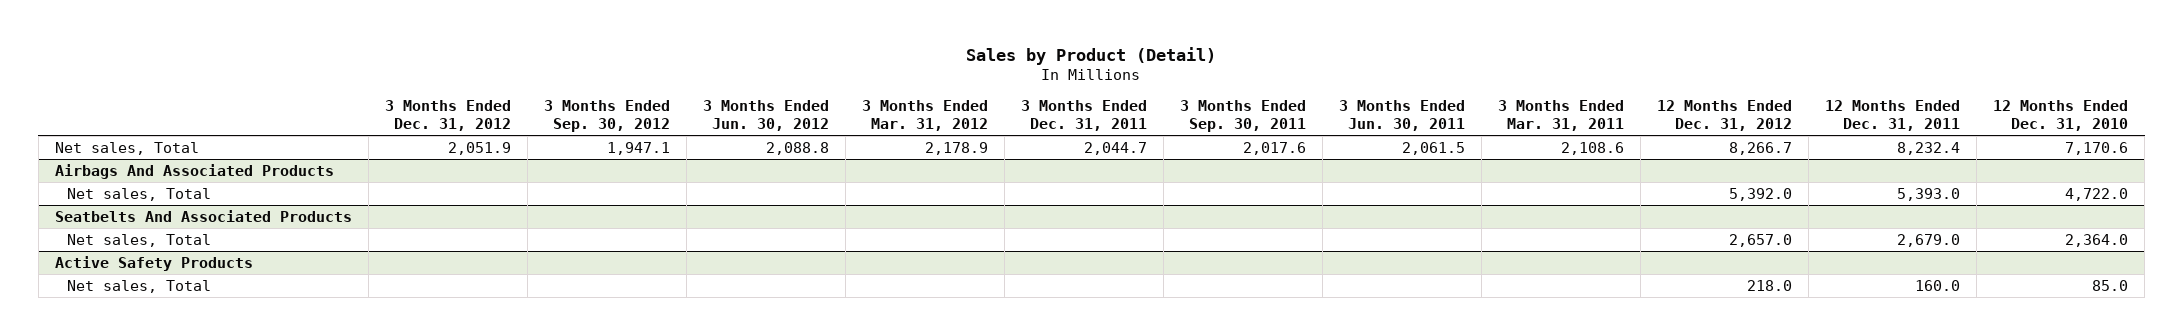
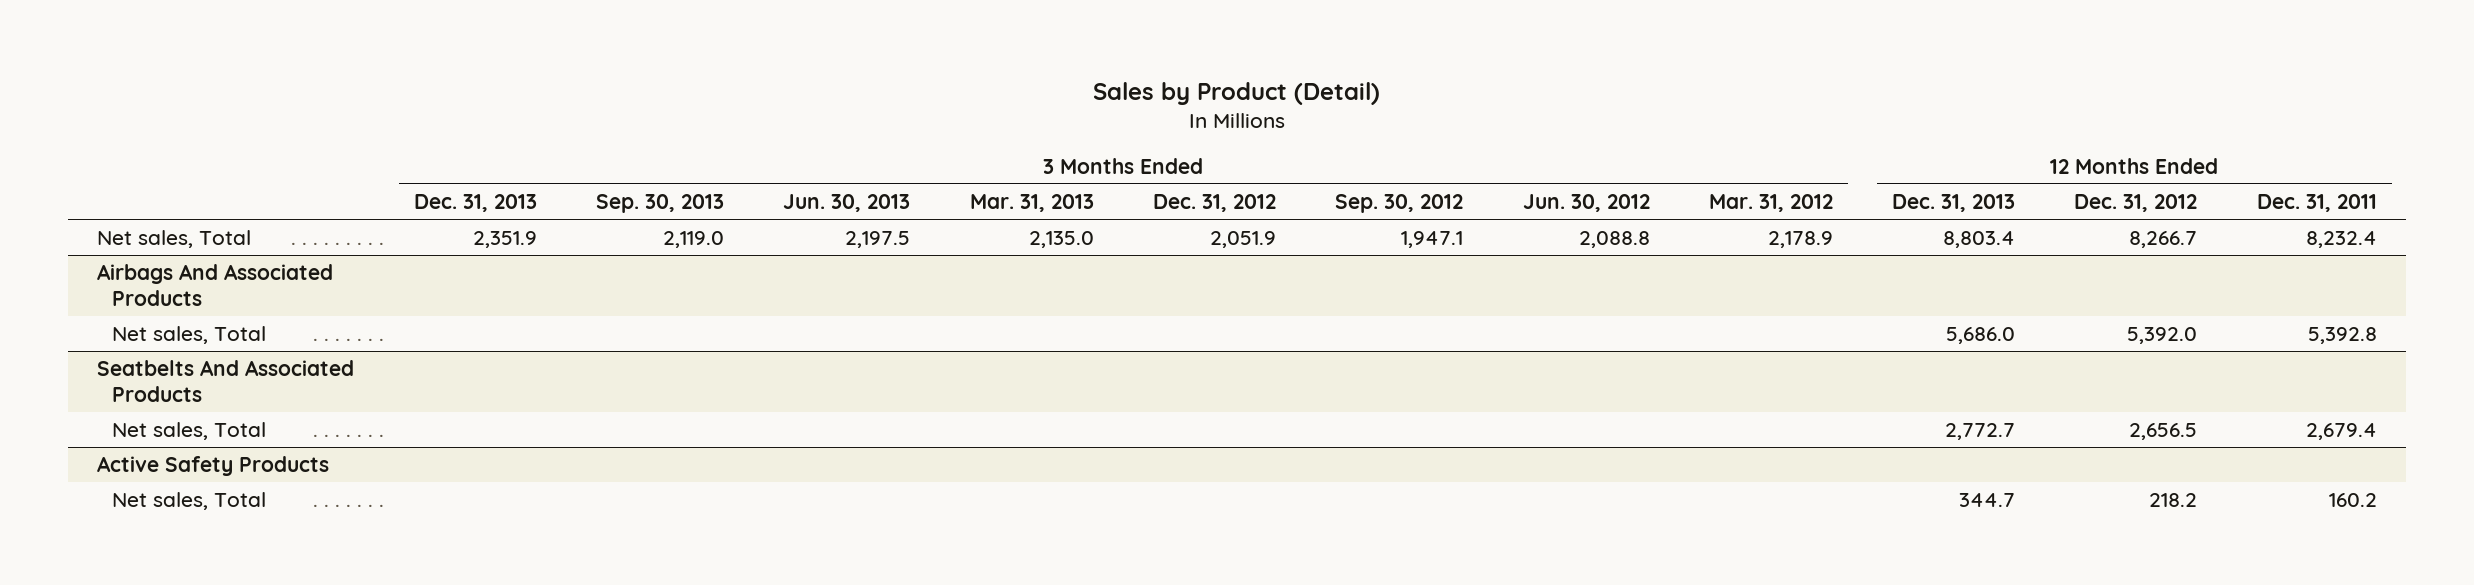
[1020,100,1147,132] 3 Months Ended Dec. 31, 2011 -> none
[1180,100,1307,133] 3 Months Ended Sep. 30, 2011 -> none
[1339,100,1466,132] 3 Months Ended Jun. 30, 2011 -> none
[1498,100,1625,132] 3 Months Ended Mar. 31, 2011 -> none
[1993,100,2129,132] 12 Months Ended Dec. 31, 2010 -> none
none -> [413,193,537,212] Dec. 31, 2013
none -> [595,193,724,213] Sep. 30, 2013
none -> [783,193,911,212] Jun. 30, 2013
none -> [969,193,1094,212] Mar. 31, 2013
none -> [1892,193,2016,212] Dec. 31, 2013
[1897,187,1961,201] 5,393.0 -> [2307,326,2377,344] 5,392.8
[1729,233,1793,247] 2,657.0 -> [2129,422,2198,440] 2,656.5
[1897,233,1961,247] 2,679.0 -> [2305,422,2377,440] 2,679.4
[1747,279,1793,291] 218.0 -> [2149,492,2198,507] 218.2
[1915,279,1961,291] 160.0 -> [2328,492,2377,507] 160.2

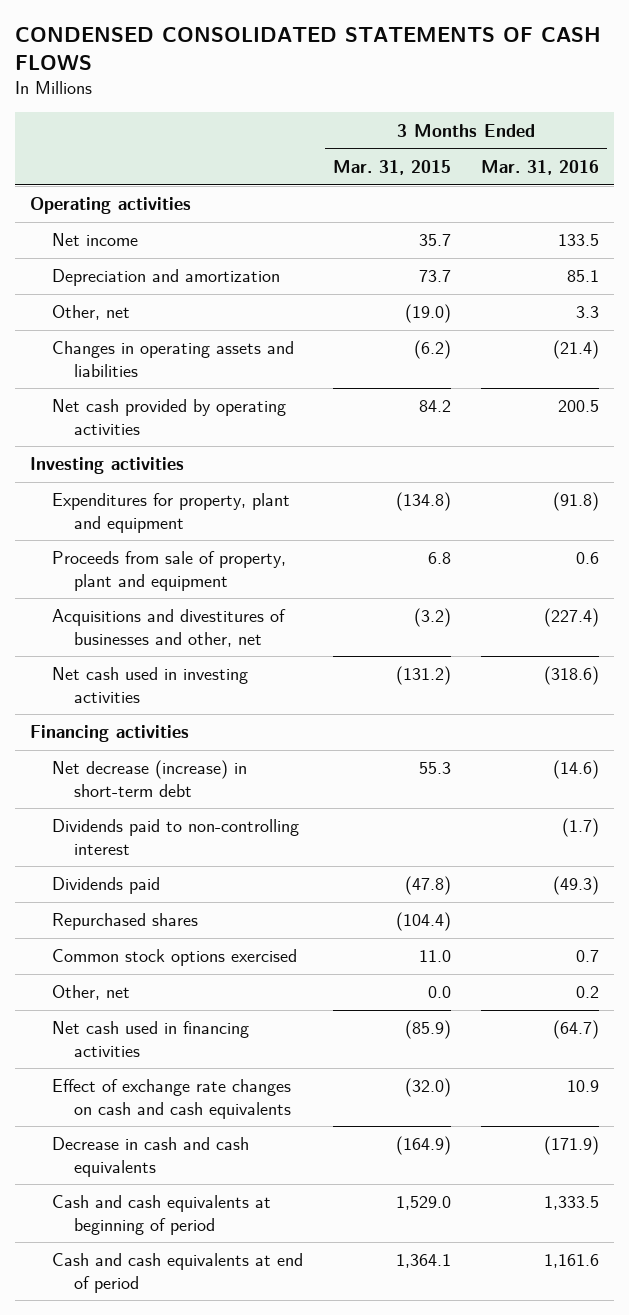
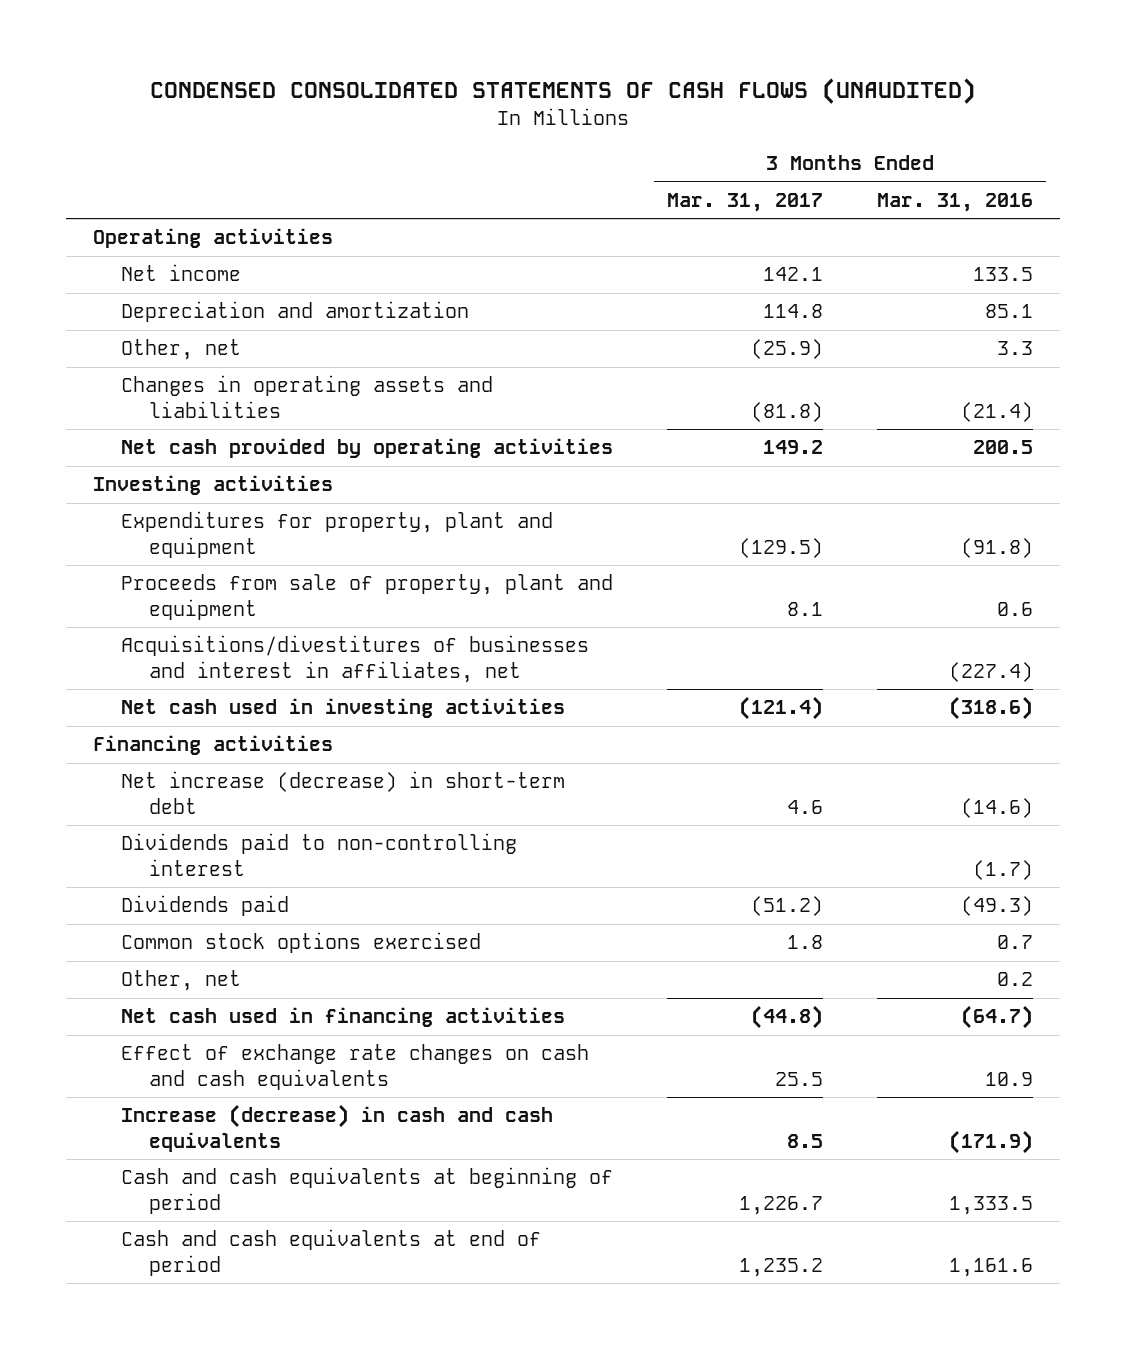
[14,27,601,71] CONDENSED CONSOLIDATED STATEMENTS OF CASH FLOWS -> [150,77,977,104] CONDENSED CONSOLIDATED STATEMENTS OF CASH FLOWS (UNAUDITED)
[332,159,451,175] Mar. 31, 2015 -> none
none -> [666,192,823,212] Mar. 31, 2017
[51,609,286,647] Acquisitions and divestitures of businesses and other, net -> [121,635,590,683] Acquisitions/divestitures of businesses and interest in affiliates, net
[51,760,247,797] Net decrease (increase) in short-term debt -> [121,771,566,814] Net increase (decrease) in short-term debt
[51,913,198,931] Repurchased shares -> none
[51,1137,249,1177] Decrease in cash and cash equivalents -> [121,1104,554,1152] Increase (decrease) in cash and cash equivalents

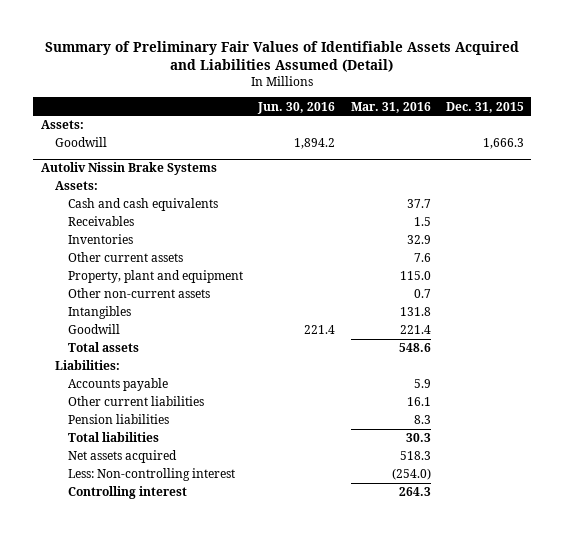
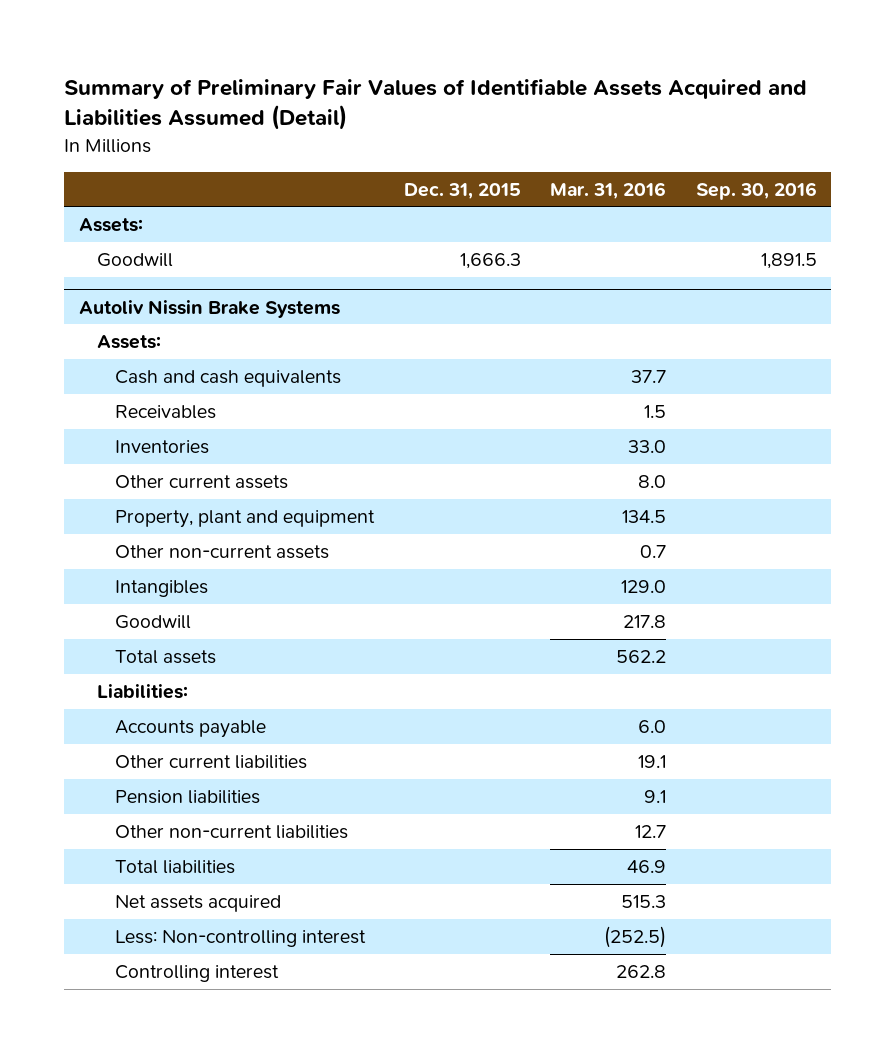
[257,101,336,114] Jun. 30, 2016 -> none
none -> [695,181,817,200] Sep. 30, 2016
[406,235,431,245] 32.9 -> [628,439,667,453] 33.0
[413,253,431,263] 7.6 -> [638,474,667,488] 8.0
[399,271,431,281] 115.0 -> [622,509,667,523] 134.5
[399,307,431,317] 131.8 -> [621,579,667,593] 129.0
[399,325,431,335] 221.4 -> [623,614,667,628] 217.8
[398,343,431,353] 548.6 -> [616,649,667,663] 562.2
[413,379,431,389] 5.9 -> [638,719,667,733] 6.0
[406,397,431,407] 16.1 -> [638,754,667,768] 19.1
[413,415,431,425] 8.3 -> [644,789,667,803] 9.1
none -> [115,824,349,839] Other non-current liabilities
[405,433,431,443] 30.3 -> [627,859,667,873] 46.9
[399,451,431,461] 518.3 -> [621,894,667,908] 515.3
[391,468,431,481] (254.0) -> [604,925,667,948] (252.5)
[398,487,431,497] 264.3 -> [616,964,667,978] 262.8

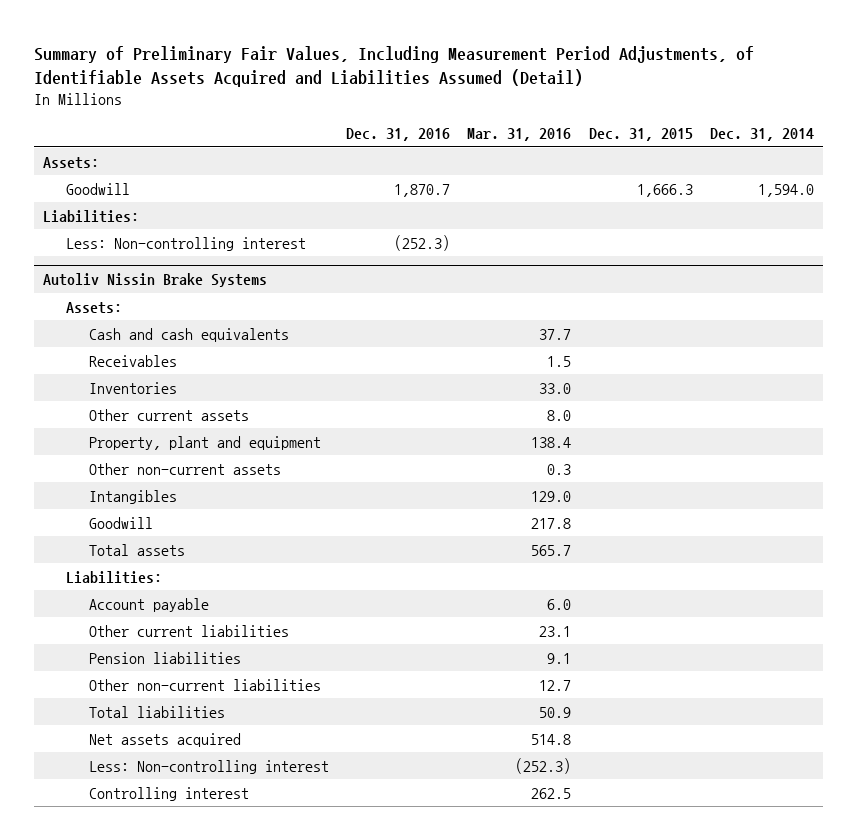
[64,78,808,131] Summary of Preliminary Fair Values of Identifiable Assets Acquired and Liabilities Assumed (Detail) -> [34,45,755,87] Summary of Preliminary Fair Values, Including Measurement Period Adjustments, of Identifiable Assets Acquired and Liabilities Assumed (Detail)
[695,181,817,200] Sep. 30, 2016 -> none
none -> [346,128,451,142] Dec. 31, 2016
none -> [709,128,814,142] Dec. 31, 2014
none -> [42,209,139,223] Liabilities:
none -> [65,236,306,251] Less: Non-controlling interest
[622,509,667,523] 134.5 -> [531,436,572,448] 138.4
[640,544,667,558] 0.7 -> [547,463,572,475] 0.3
[616,649,667,663] 562.2 -> [531,544,572,556] 565.7
[115,719,267,738] Accounts payable -> [89,597,210,612] Account payable
[638,754,667,768] 19.1 -> [539,625,572,637] 23.1
[627,859,667,873] 46.9 -> [539,706,572,718] 50.9
[621,894,667,908] 515.3 -> [531,733,572,745] 514.8
[604,925,667,948] (252.5) -> [515,757,572,774] (252.3)
[616,964,667,978] 262.8 -> [531,787,572,799] 262.5

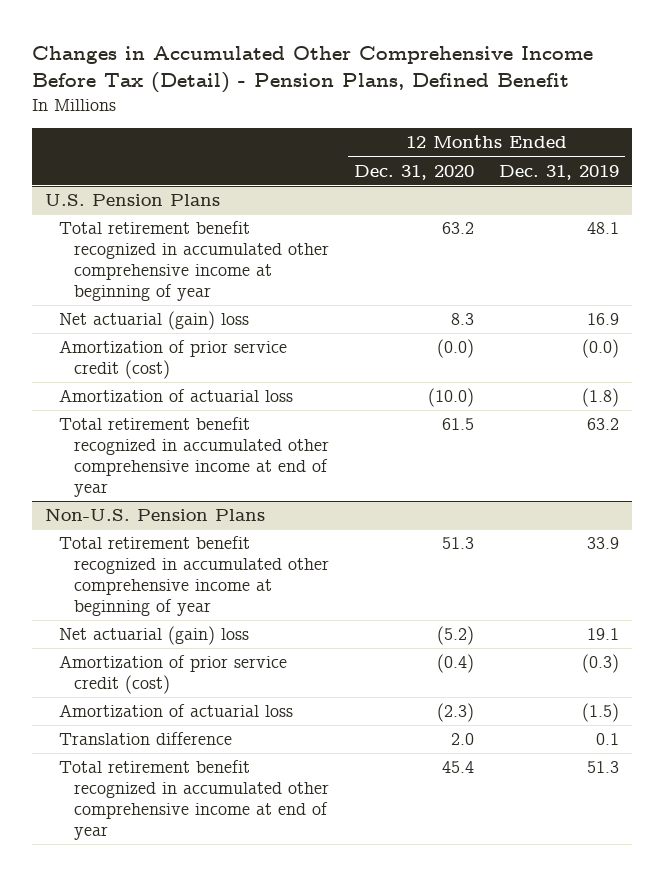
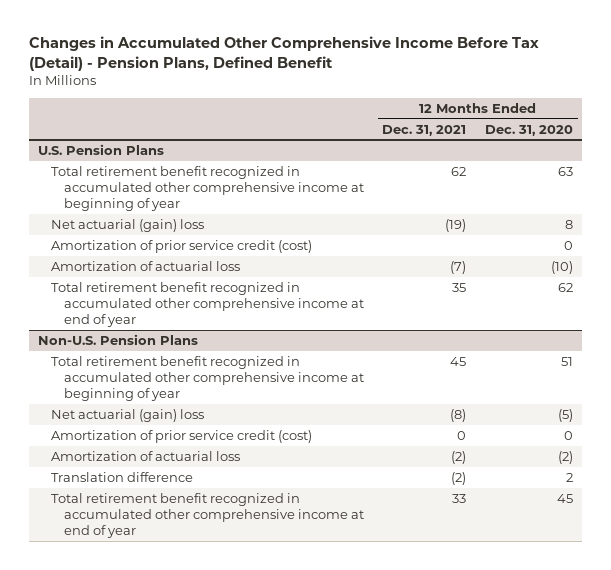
[499,164,620,180] Dec. 31, 2019 -> none
none -> [382,124,467,136] Dec. 31, 2021
[441,222,474,235] 63.2 -> [557,166,573,176] 63
[450,313,474,326] 8.3 -> [564,219,573,229] 8
[436,339,474,359] (0.0) -> [563,240,573,250] 0
[427,388,474,408] (10.0) -> [550,260,573,274] (10)
[441,418,474,431] 61.5 -> [557,282,573,292] 62
[441,537,474,550] 51.3 -> [560,356,573,366] 51
[436,626,474,646] (5.2) -> [557,408,573,422] (5)
[436,654,474,674] (0.4) -> [563,430,573,440] 0
[436,703,474,723] (2.3) -> [557,450,573,464] (2)
[450,733,474,746] 2.0 -> [565,472,573,482] 2
[441,761,474,774] 45.4 -> [556,493,573,503] 45

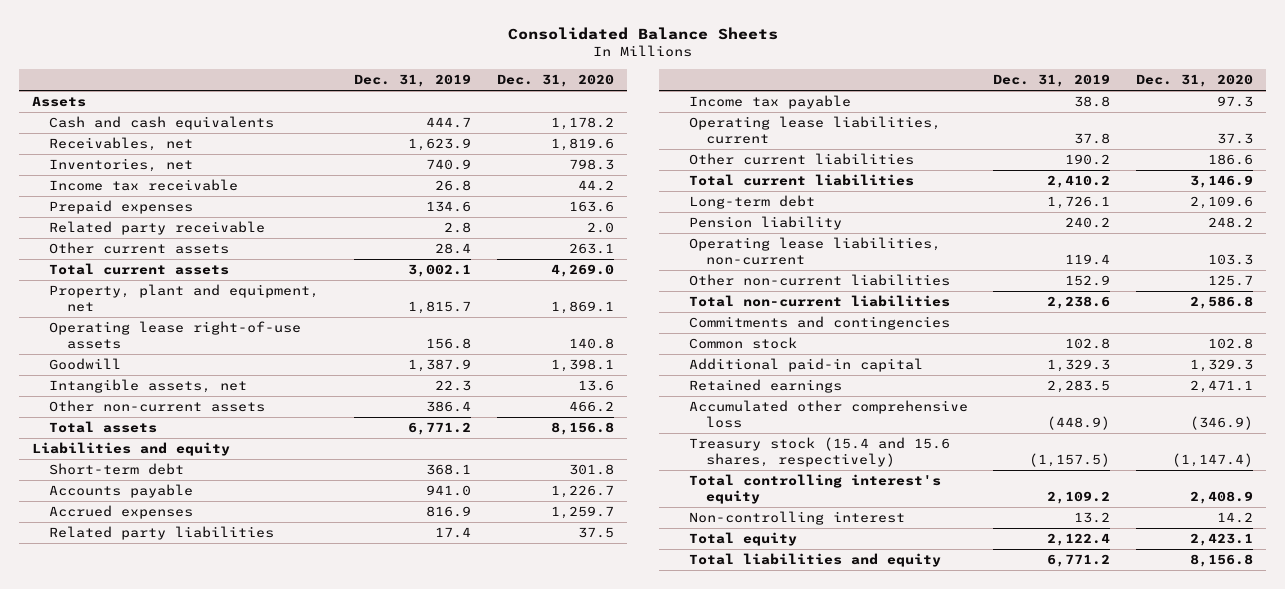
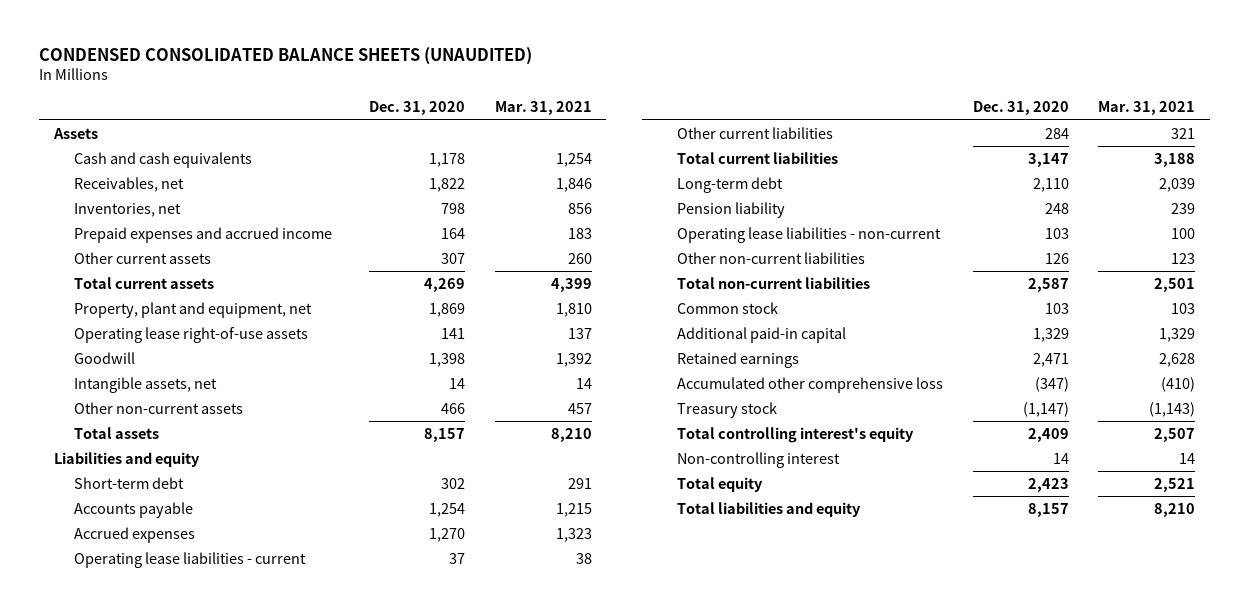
[507,27,778,41] Consolidated Balance Sheets -> [38,47,532,66] CONDENSED CONSOLIDATED BALANCE SHEETS (UNAUDITED)
[354,74,472,88] Dec. 31, 2019 -> none
none -> [494,101,592,116] Mar. 31, 2021
[49,178,239,191] Income tax receivable -> none
[49,199,194,214] Prepaid expenses -> none
[49,220,266,235] Related party receivable -> none
[550,116,614,130] 1,178.2 -> [429,152,466,167] 1,178
[550,137,614,151] 1,819.6 -> [429,177,466,192] 1,822
[568,158,614,170] 798.3 -> [441,202,466,214] 798
none -> [74,226,333,243] Prepaid expenses and accrued income
[568,242,614,254] 263.1 -> [441,252,466,264] 307
[550,263,614,277] 4,269.0 -> [424,277,466,292] 4,269
[550,300,614,314] 1,869.1 -> [429,302,466,317] 1,869
[568,337,614,349] 140.8 -> [441,327,466,339] 141
[550,358,614,372] 1,398.1 -> [429,352,466,367] 1,398
[577,379,614,391] 13.6 -> [449,377,466,389] 14
[568,400,614,412] 466.2 -> [441,402,466,414] 466
[550,421,614,435] 8,156.8 -> [424,427,466,442] 8,157
[49,525,275,540] Related party liabilities -> none
[688,94,851,109] Income tax payable -> none
[688,315,950,330] Commitments and contingencies -> none
[568,463,614,475] 301.8 -> [441,477,466,489] 302
[550,484,614,498] 1,226.7 -> [429,502,466,517] 1,254
[550,505,614,519] 1,259.7 -> [429,527,466,542] 1,270
[688,115,941,144] Operating lease liabilities, current -> [74,551,307,568] Operating lease liabilities - current
[1217,132,1254,144] 37.3 -> [449,552,466,564] 37
[1208,153,1254,165] 186.6 -> [1044,127,1069,139] 284
[1190,174,1254,188] 3,146.9 -> [1027,152,1069,167] 3,147
[1190,195,1254,209] 2,109.6 -> [1032,177,1069,192] 2,110
[1208,216,1254,228] 248.2 -> [1044,202,1069,214] 248
[688,236,941,265] Operating lease liabilities, non-current -> [677,226,942,243] Operating lease liabilities - non-current
[1208,253,1254,265] 103.3 -> [1044,227,1069,239] 103
[1208,274,1254,286] 125.7 -> [1044,252,1069,264] 126
[1190,295,1254,309] 2,586.8 -> [1027,277,1069,292] 2,587
[1208,337,1254,349] 102.8 -> [1044,302,1069,314] 103
[1190,358,1254,372] 1,329.3 -> [1032,327,1069,342] 1,329
[1190,379,1254,393] 2,471.1 -> [1032,352,1069,367] 2,471
[1190,415,1254,430] (346.9) -> [1034,376,1069,392] (347)
[688,436,950,467] Treasury stock (15.4 and 15.6 shares, respectively) -> [677,401,778,418] Treasury stock
[1172,452,1254,467] (1,147.4) -> [1022,401,1069,417] (1,147)
[1190,490,1254,504] 2,408.9 -> [1027,427,1069,442] 2,409
[1217,511,1254,523] 14.2 -> [1052,452,1069,464] 14
[1190,532,1254,546] 2,423.1 -> [1027,477,1069,492] 2,423
[1190,553,1254,567] 8,156.8 -> [1027,502,1069,517] 8,157

